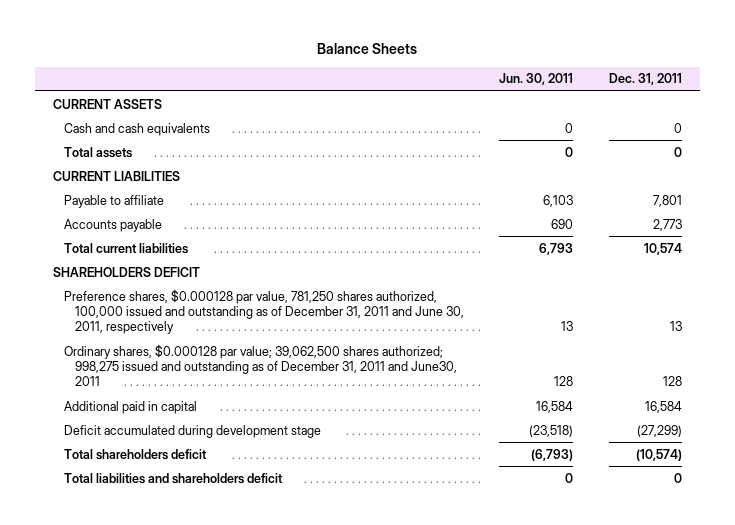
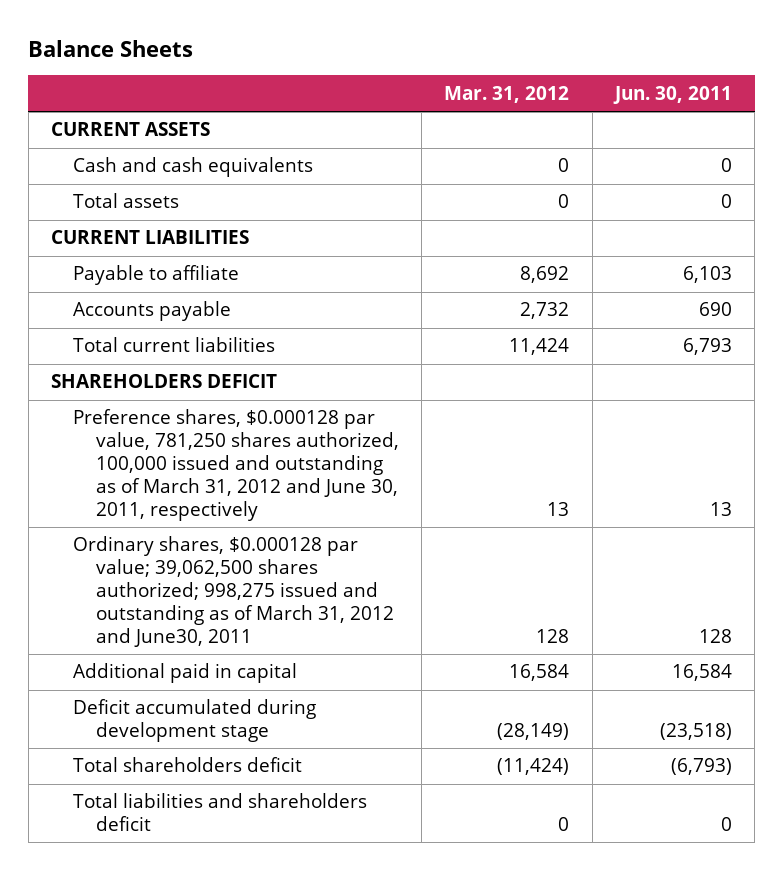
[608,73,682,86] Dec. 31, 2011 -> none
none -> [444,85,570,103] Mar. 31, 2012
[63,288,464,335] Preference shares, $0.000128 par value, 781,250 shares authorized, 100,000 issued and outstanding as of December 31, 2011 and June 30, 2011, respectively -> [73,409,399,521] Preference shares, $0.000128 par value, 781,250 shares authorized, 100,000 issued and outstanding as of March 31, 2012 and June 30, 2011, respectively
[63,343,457,387] Ordinary shares, $0.000128 par value; 39,062,500 shares authorized; 998,275 issued and outstanding as of December 31, 2011 and June30, 2011 -> [73,536,394,647] Ordinary shares, $0.000128 par value; 39,062,500 shares authorized; 998,275 issued and outstanding as of March 31, 2012 and June30, 2011

